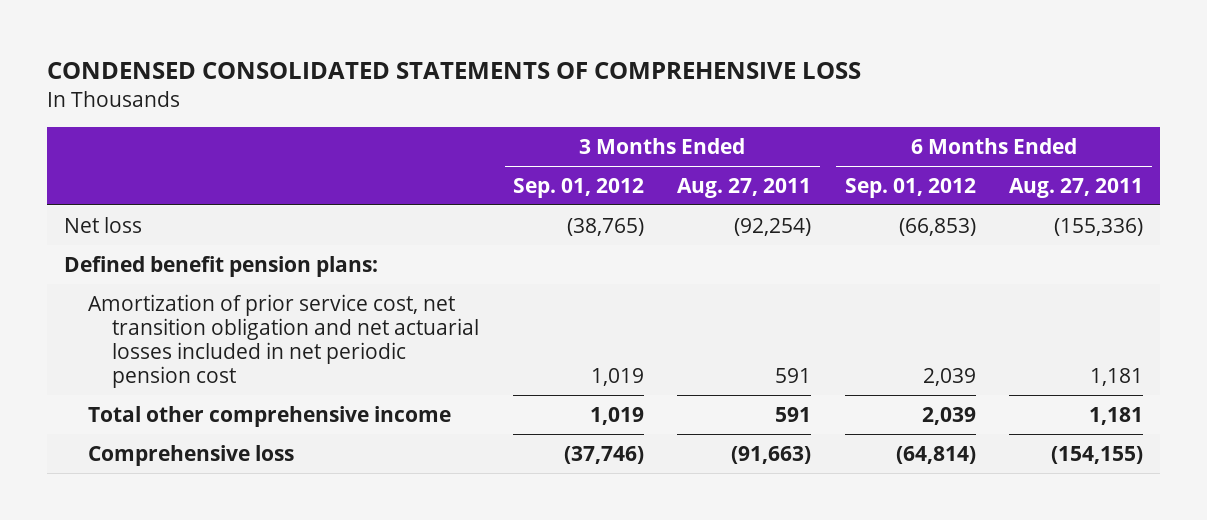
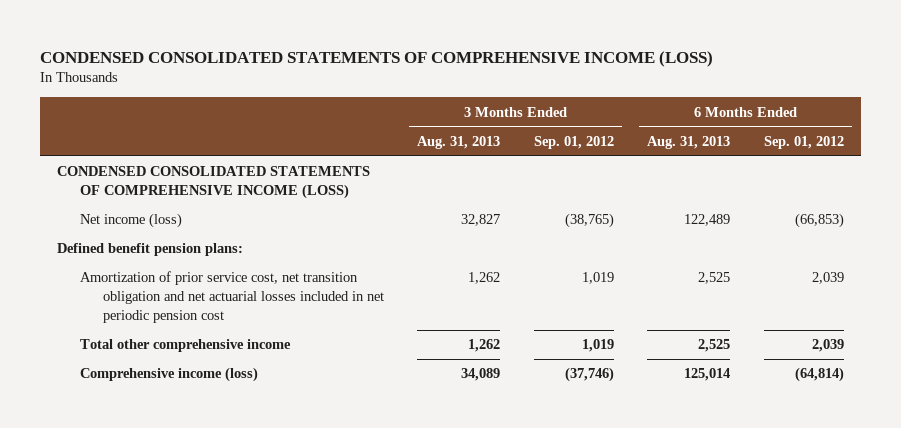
[47,62,862,80] CONDENSED CONSOLIDATED STATEMENTS OF COMPREHENSIVE LOSS -> [39,50,713,67] CONDENSED CONSOLIDATED STATEMENTS OF COMPREHENSIVE INCOME (LOSS)
[677,177,812,198] Aug. 27, 2011 -> none
[1009,177,1144,198] Aug. 27, 2011 -> none
none -> [417,135,501,149] Aug. 31, 2013
none -> [647,135,731,149] Aug. 31, 2013
none -> [56,166,370,200] CONDENSED CONSOLIDATED STATEMENTS OF COMPREHENSIVE INCOME (LOSS)
[64,216,143,233] Net loss -> [79,213,182,229] Net income (loss)
[88,444,295,466] Comprehensive loss -> [79,367,258,383] Comprehensive income (loss)

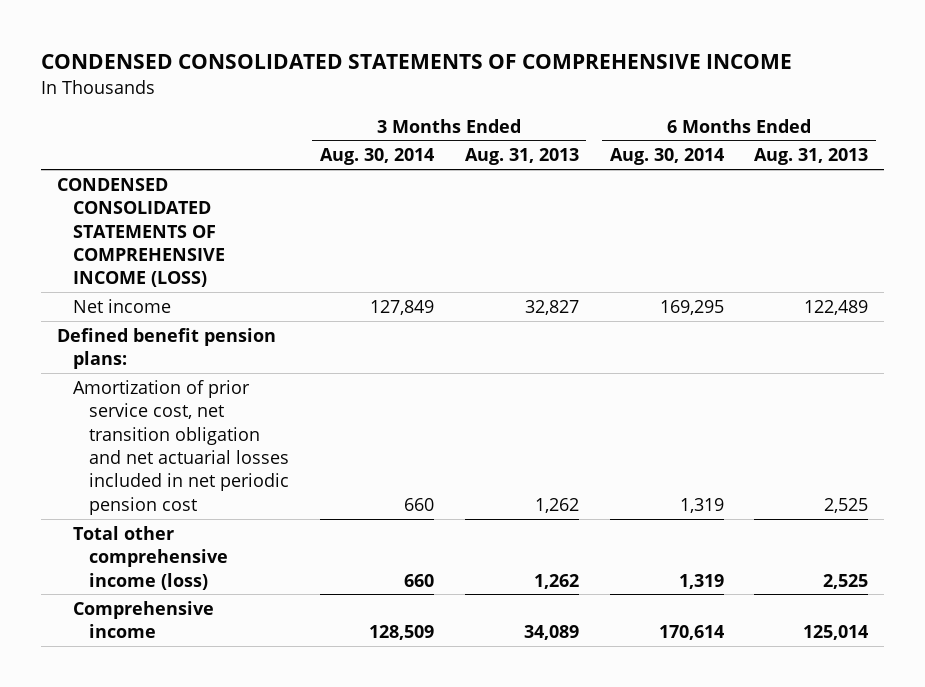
[39,50,713,67] CONDENSED CONSOLIDATED STATEMENTS OF COMPREHENSIVE INCOME (LOSS) -> [41,54,793,70] CONDENSED CONSOLIDATED STATEMENTS OF COMPREHENSIVE INCOME
[533,135,614,149] Sep. 01, 2012 -> none
[763,135,844,149] Sep. 01, 2012 -> none
none -> [319,148,434,166] Aug. 30, 2014
none -> [609,148,724,166] Aug. 30, 2014
[79,213,182,229] Net income (loss) -> [72,298,171,313] Net income
[79,339,291,353] Total other comprehensive income -> [72,525,228,590] Total other comprehensive income (loss)
[79,367,258,383] Comprehensive income (loss) -> [72,600,214,639] Comprehensive income

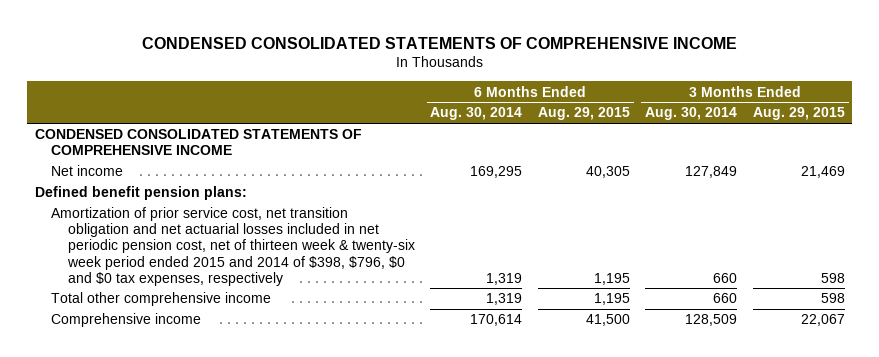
[464,148,579,166] Aug. 31, 2013 -> none
[754,148,869,166] Aug. 31, 2013 -> none
none -> [537,107,630,121] Aug. 29, 2015
none -> [752,107,845,121] Aug. 29, 2015
[56,177,225,288] CONDENSED CONSOLIDATED STATEMENTS OF COMPREHENSIVE INCOME (LOSS) -> [34,129,362,156] CONDENSED CONSOLIDATED STATEMENTS OF COMPREHENSIVE INCOME
[72,379,289,515] Amortization of prior service cost, net transition obligation and net actuarial losses included in net periodic pension cost -> [51,207,416,286] Amortization of prior service cost, net transition obligation and net actuarial losses included in net periodic pension cost, net of thirteen week & twenty-six week period ended 2015 and 2014 of $398, $796, $0 and $0 tax expenses, respectively
[72,525,228,590] Total other comprehensive income (loss) -> [51,292,272,307] Total other comprehensive income

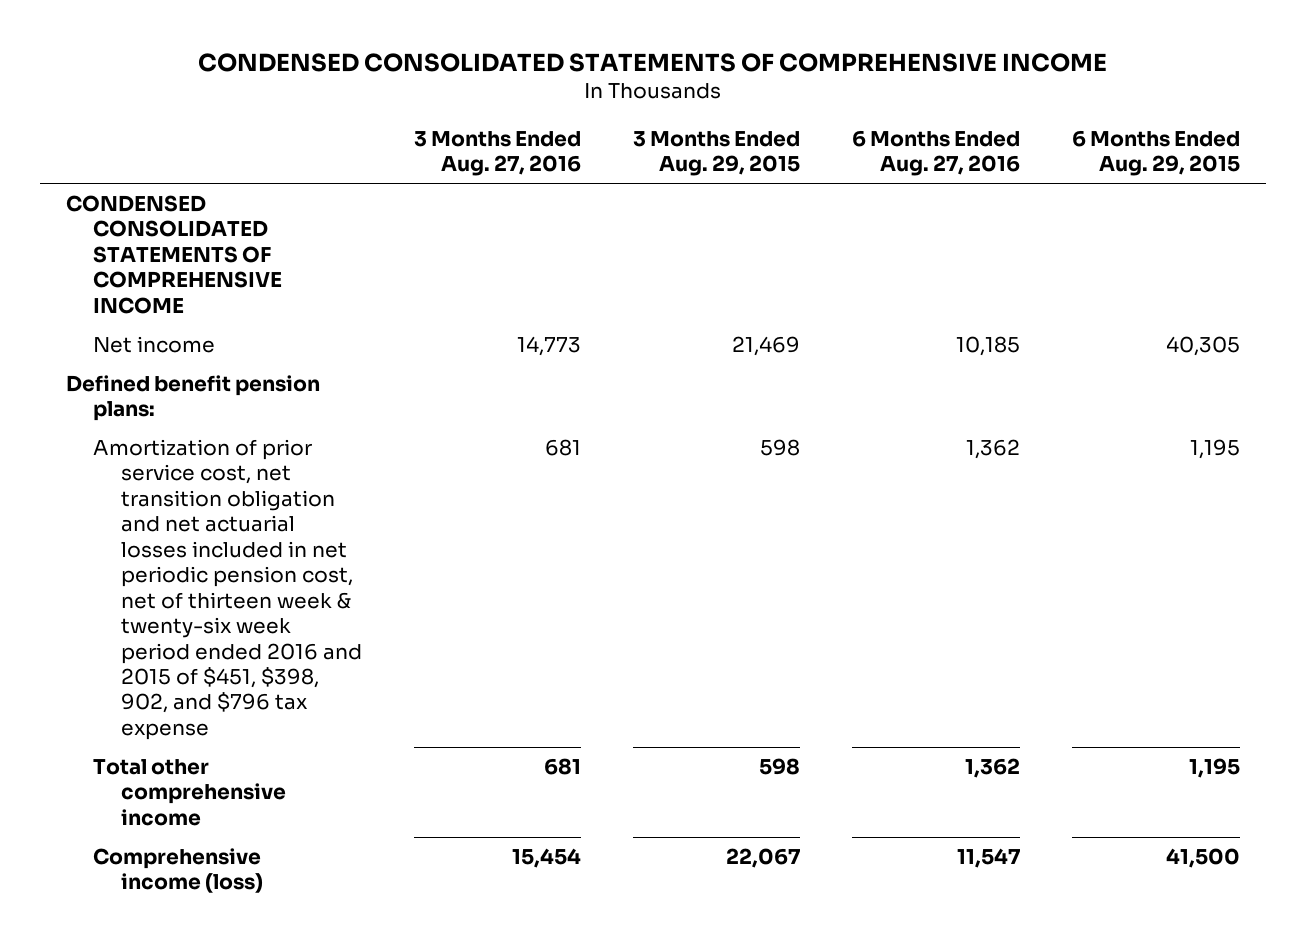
[430,107,523,121] Aug. 30, 2014 -> none
[645,107,738,121] Aug. 30, 2014 -> none
none -> [413,130,581,177] 3 Months Ended Aug. 27, 2016
none -> [851,129,1020,177] 6 Months Ended Aug. 27, 2016
[51,207,416,286] Amortization of prior service cost, net transition obligation and net actuarial losses included in net periodic pension cost, net of thirteen week & twenty-six week period ended 2015 and 2014 of $398, $796, $0 and $0 tax expenses, respectively -> [93,438,362,740] Amortization of prior service cost, net transition obligation and net actuarial losses included in net periodic pension cost, net of thirteen week & twenty-six week period ended 2016 and 2015 of $451, $398, 902, and $796 tax expense
[51,313,202,328] Comprehensive income -> [93,847,263,894] Comprehensive income (loss)

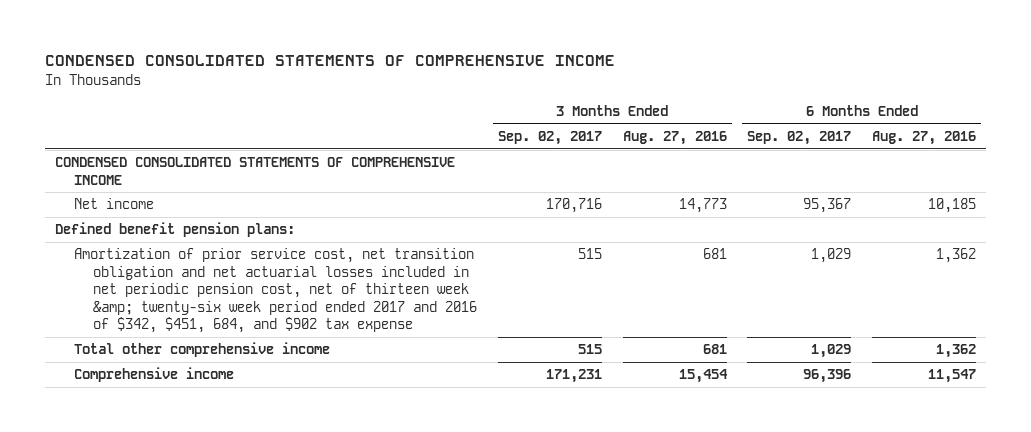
[632,130,800,177] 3 Months Ended Aug. 29, 2015 -> none
[1071,129,1240,177] 6 Months Ended Aug. 29, 2015 -> none
none -> [497,130,602,145] Sep. 02, 2017
none -> [747,130,852,145] Sep. 02, 2017
[93,438,362,740] Amortization of prior service cost, net transition obligation and net actuarial losses included in net periodic pension cost, net of thirteen week & twenty-six week period ended 2016 and 2015 of $451, $398, 902, and $796 tax expense -> [74,248,478,334] Amortization of prior service cost, net transition obligation and net actuarial losses included in net periodic pension cost, net of thirteen week &amp; twenty-six week period ended 2017 and 2016 of $342, $451, 684, and $902 tax expense
[93,847,263,894] Comprehensive income (loss) -> [74,367,235,383] Comprehensive income

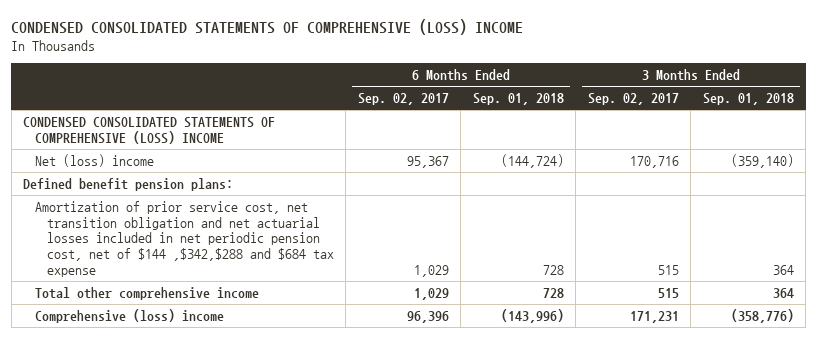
[45,55,616,67] CONDENSED CONSOLIDATED STATEMENTS OF COMPREHENSIVE INCOME -> [11,18,524,35] CONDENSED CONSOLIDATED STATEMENTS OF COMPREHENSIVE (LOSS) INCOME
[622,130,727,145] Aug. 27, 2016 -> none
[871,130,976,145] Aug. 27, 2016 -> none
none -> [472,92,564,105] Sep. 01, 2018
none -> [702,92,794,105] Sep. 01, 2018
[55,157,456,185] CONDENSED CONSOLIDATED STATEMENTS OF COMPREHENSIVE INCOME -> [23,116,276,144] CONDENSED CONSOLIDATED STATEMENTS OF COMPREHENSIVE (LOSS) INCOME
[74,198,155,210] Net income -> [34,153,154,167] Net (loss) income
[74,248,478,334] Amortization of prior service cost, net transition obligation and net actuarial losses included in net periodic pension cost, net of thirteen week &amp; twenty-six week period ended 2017 and 2016 of $342, $451, 684, and $902 tax expense -> [34,200,334,277] Amortization of prior service cost, net transition obligation and net actuarial losses included in net periodic pension cost, net of $144 ,$342,$288 and $684 tax expense
[74,367,235,383] Comprehensive income -> [34,308,224,323] Comprehensive (loss) income

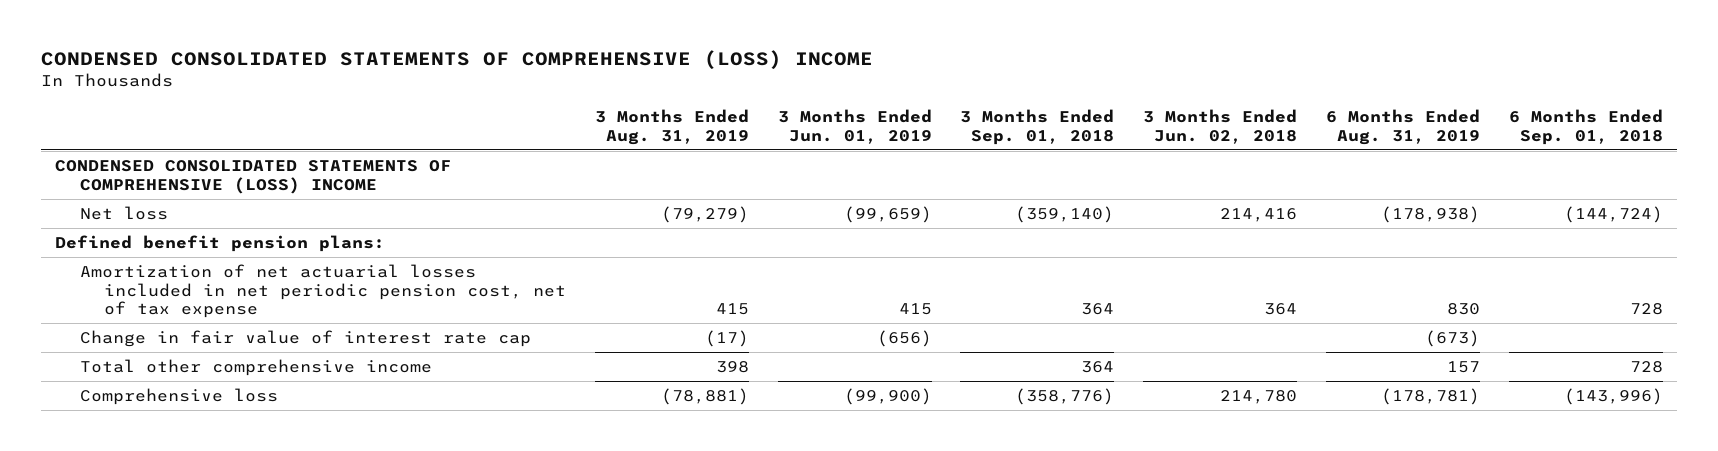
[357,92,449,105] Sep. 02, 2017 -> none
[587,92,679,105] Sep. 02, 2017 -> none
none -> [594,109,749,145] 3 Months Ended Aug. 31, 2019
none -> [777,109,932,144] 3 Months Ended Jun. 01, 2019
none -> [1143,109,1298,144] 3 Months Ended Jun. 02, 2018
none -> [1326,109,1481,145] 6 Months Ended Aug. 31, 2019
[34,153,154,167] Net (loss) income -> [79,206,168,221] Net loss
[34,200,334,277] Amortization of prior service cost, net transition obligation and net actuarial losses included in net periodic pension cost, net of $144 ,$342,$288 and $684 tax expense -> [79,264,567,319] Amortization of net actuarial losses included in net periodic pension cost, net of tax expense
none -> [79,330,531,348] Change in fair value of interest rate cap
[34,308,224,323] Comprehensive (loss) income -> [79,388,278,406] Comprehensive loss

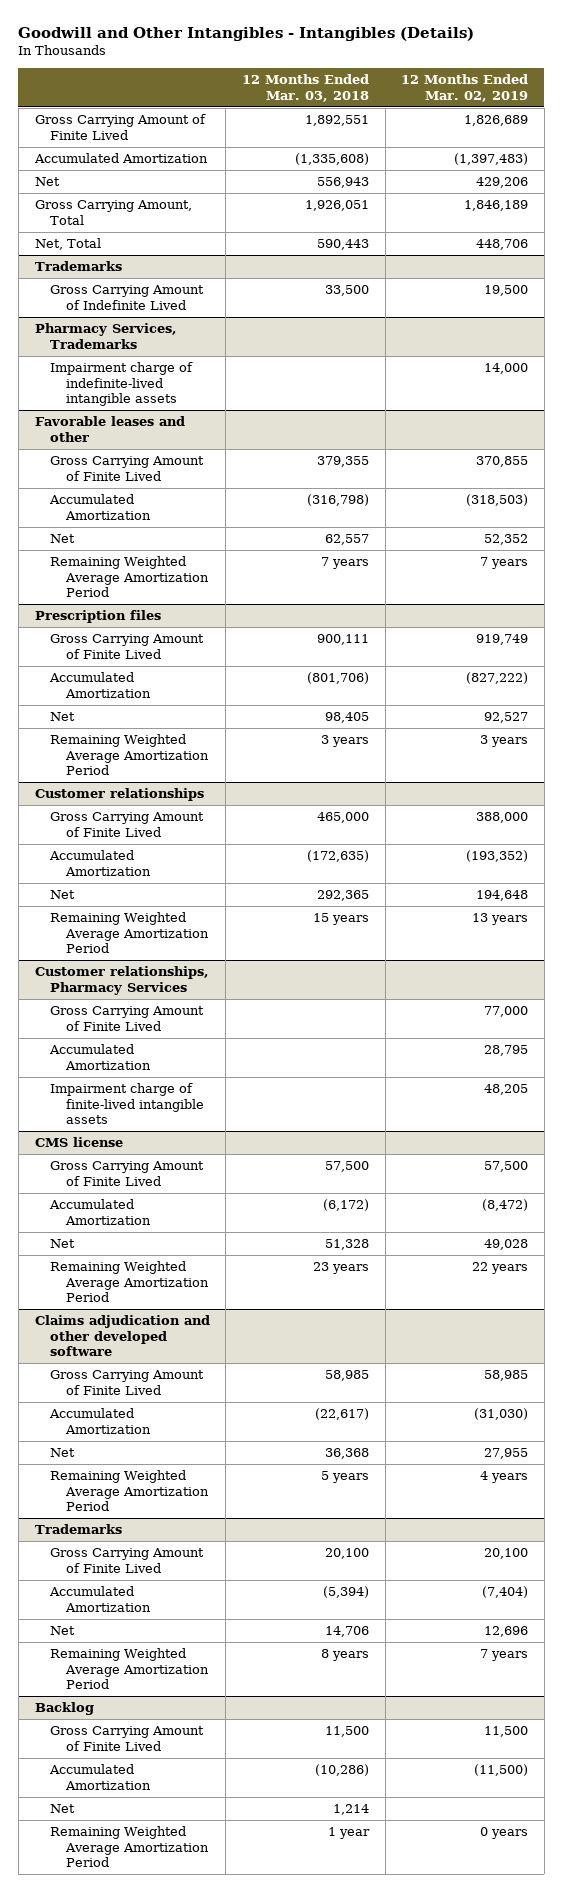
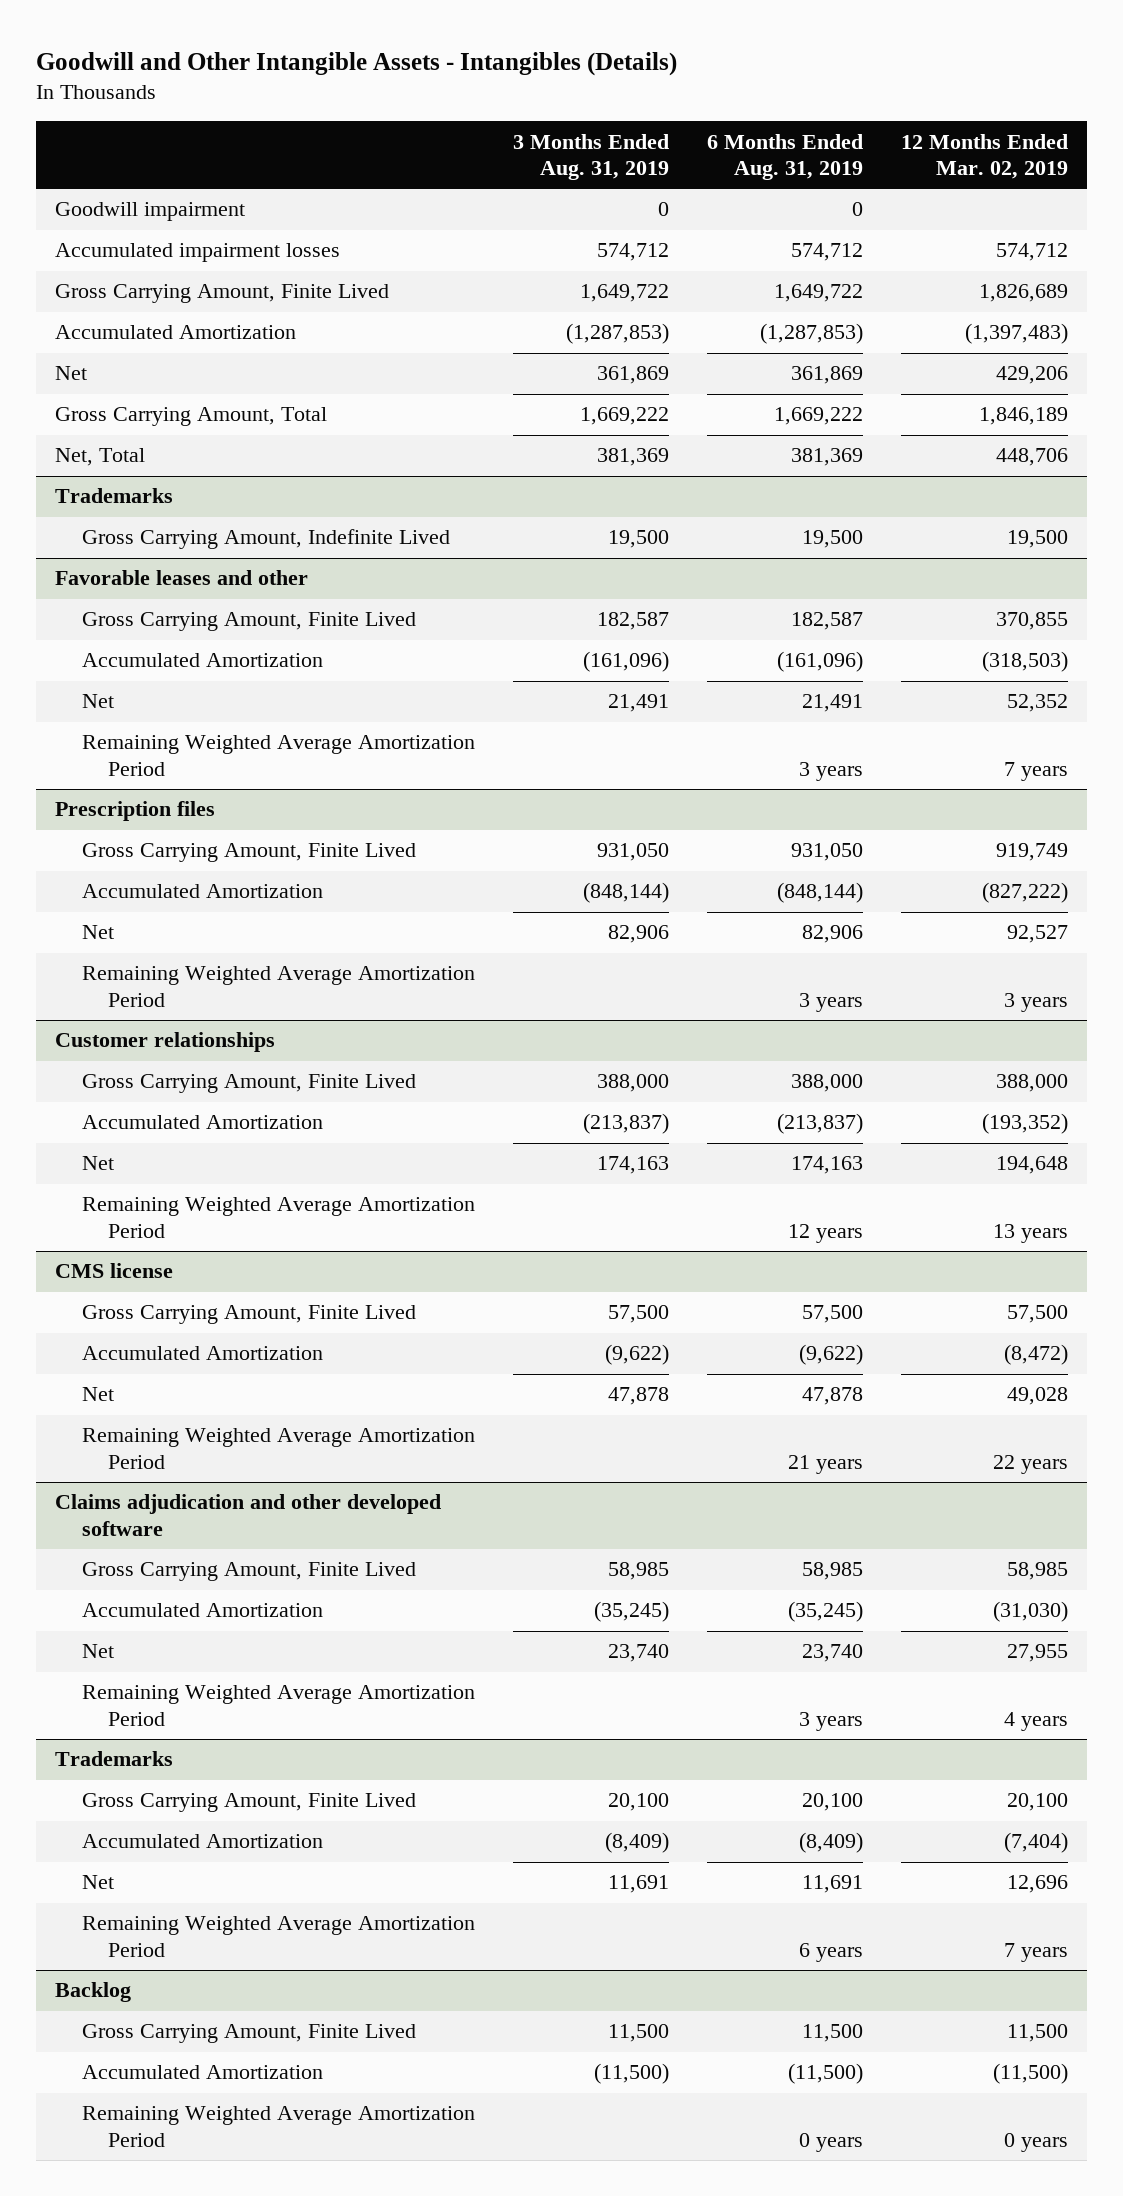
[18,27,475,42] Goodwill and Other Intangibles - Intangibles (Details) -> [35,51,677,76] Goodwill and Other Intangible Assets - Intangibles (Details)
[241,74,369,102] 12 Months Ended Mar. 03, 2018 -> none
none -> [512,133,669,181] 3 Months Ended Aug. 31, 2019
none -> [707,133,864,181] 6 Months Ended Aug. 31, 2019
none -> [54,202,245,222] Goodwill impairment
none -> [54,243,340,263] Accumulated impairment losses
[34,114,206,140] Gross Carrying Amount of Finite Lived -> [54,284,389,304] Gross Carrying Amount, Finite Lived
[34,323,177,349] Pharmacy Services, Trademarks -> none
[50,362,194,406] Impairment charge of indefinite-lived intangible assets -> none
[50,285,205,310] Gross Carrying Amount of Indefinite Lived -> [81,529,450,550] Gross Carrying Amount, Indefinite Lived
[50,456,205,481] Gross Carrying Amount of Finite Lived -> [81,612,416,632] Gross Carrying Amount, Finite Lived
[50,634,205,659] Gross Carrying Amount of Finite Lived -> [81,843,416,863] Gross Carrying Amount, Finite Lived
[50,812,205,837] Gross Carrying Amount of Finite Lived -> [81,1074,416,1094] Gross Carrying Amount, Finite Lived
[34,966,209,995] Customer relationships, Pharmacy Services -> none
[50,1006,205,1031] Gross Carrying Amount of Finite Lived -> none
[49,1044,152,1070] Accumulated Amortization -> none
[50,1083,205,1124] Impairment charge of finite-lived intangible assets -> none
[50,1161,205,1186] Gross Carrying Amount of Finite Lived -> [81,1305,416,1325] Gross Carrying Amount, Finite Lived
[50,1370,205,1395] Gross Carrying Amount of Finite Lived -> [81,1562,416,1582] Gross Carrying Amount, Finite Lived
[50,1548,205,1573] Gross Carrying Amount of Finite Lived -> [81,1793,416,1813] Gross Carrying Amount, Finite Lived
[50,1726,205,1751] Gross Carrying Amount of Finite Lived -> [81,2024,416,2044] Gross Carrying Amount, Finite Lived
[50,1804,76,1814] Net -> none

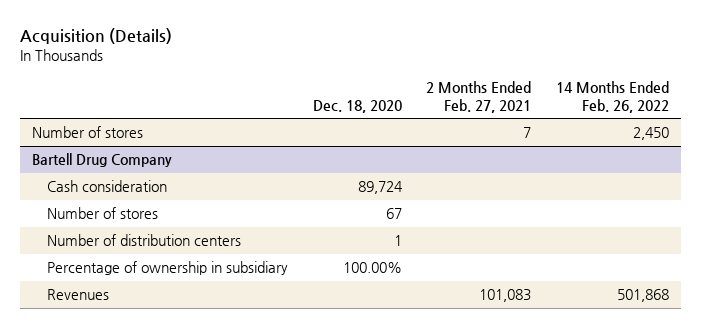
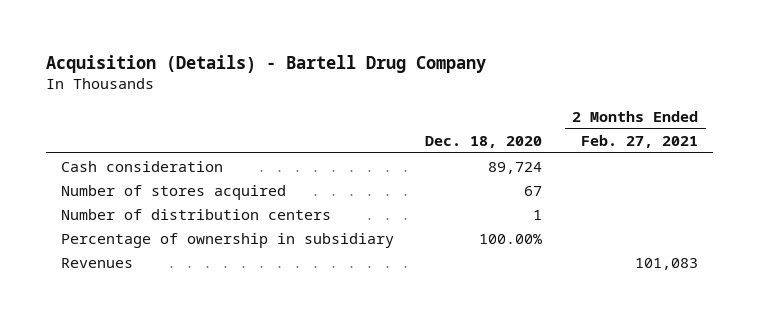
[19,28,172,45] Acquisition (Details) -> [46,55,487,74] Acquisition (Details) - Bartell Drug Company
[556,81,670,113] 14 Months Ended Feb. 26, 2022 -> none
[32,126,144,139] Number of stores -> none
[32,153,173,168] Bartell Drug Company -> none
[46,207,158,220] Number of stores -> [61,184,287,200] Number of stores acquired

